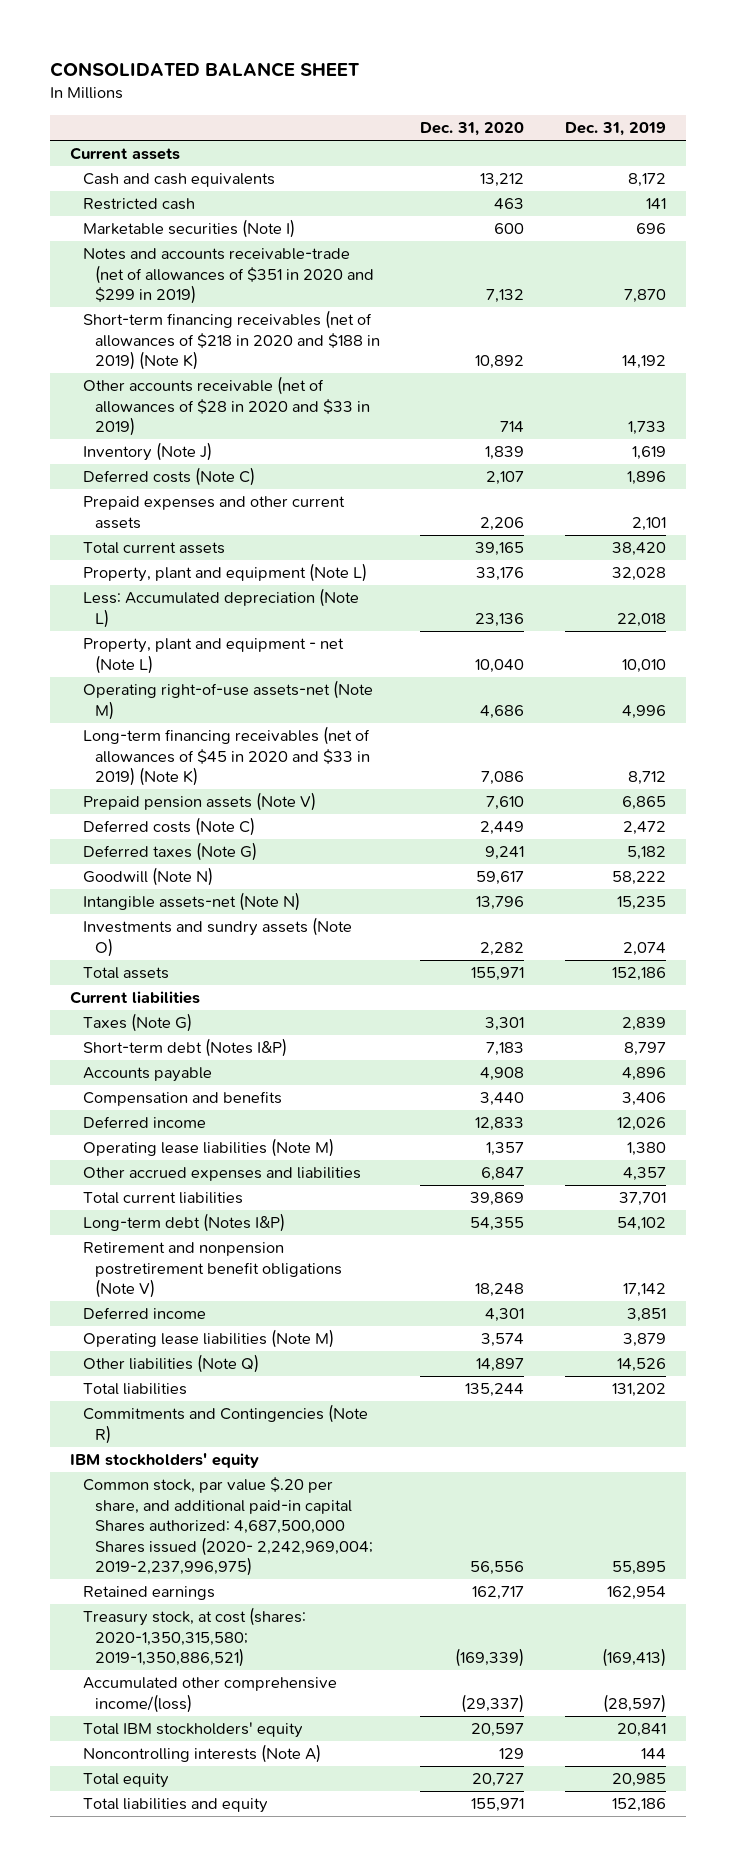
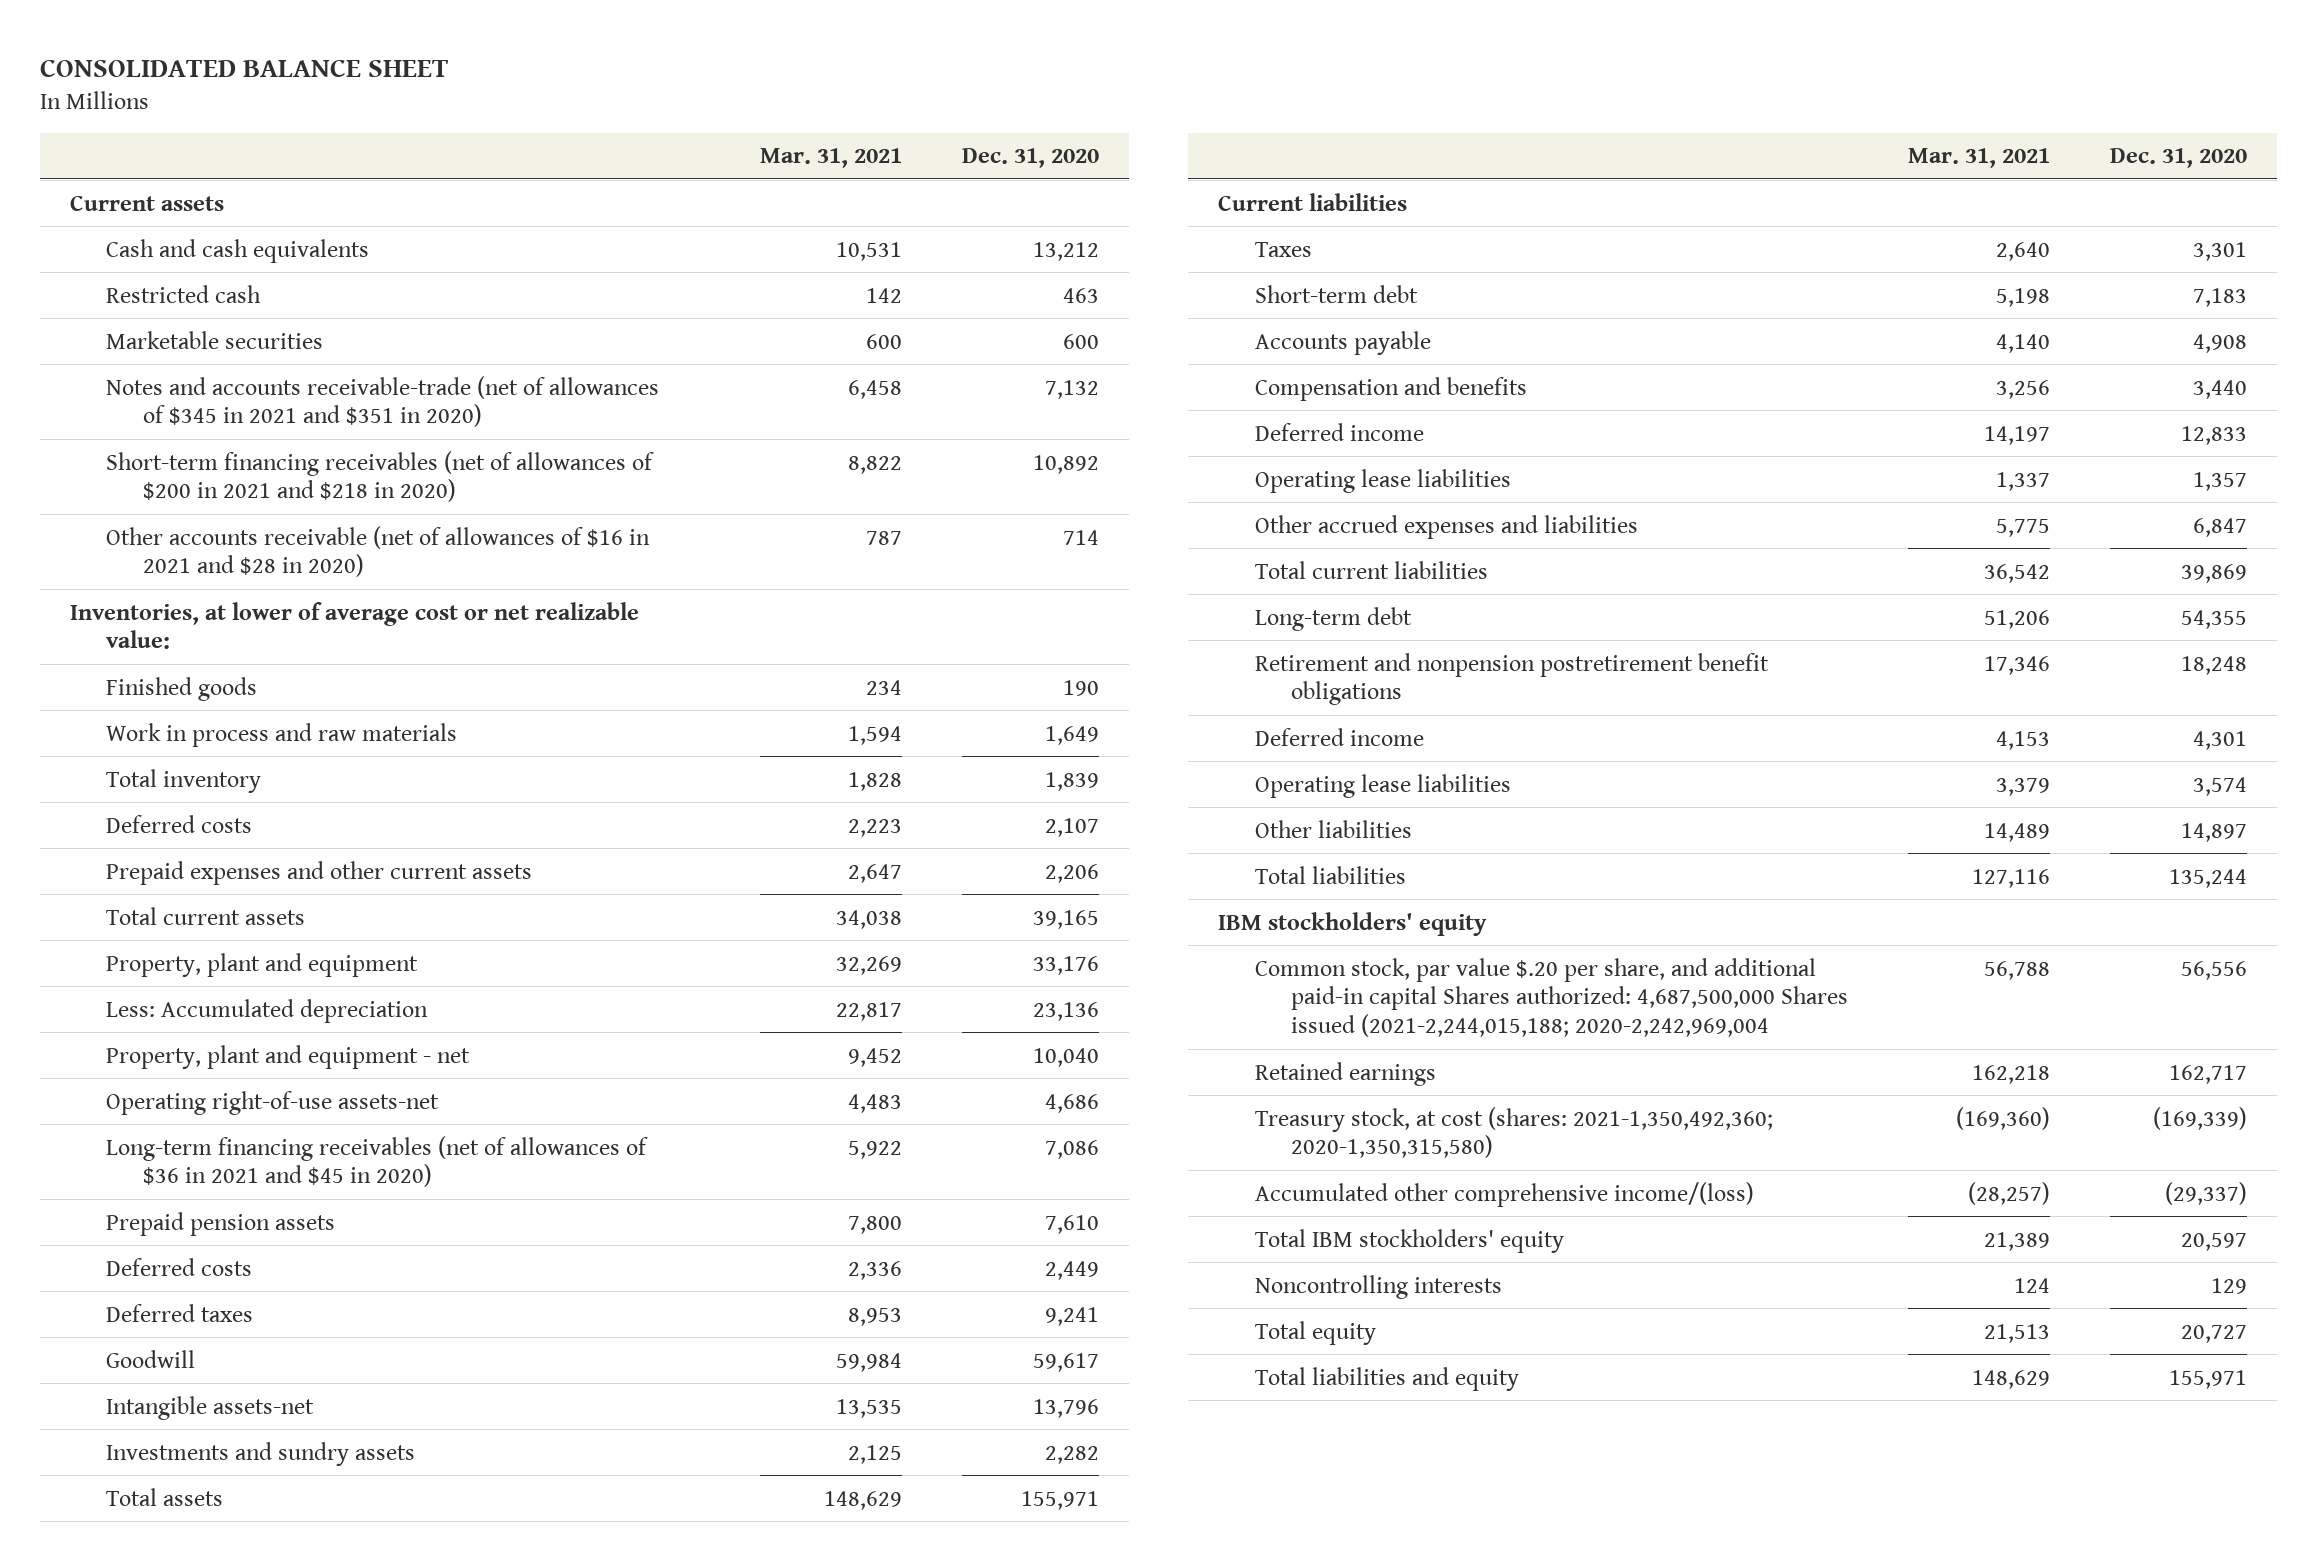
[564,122,666,137] Dec. 31, 2019 -> none
none -> [759,148,902,169] Mar. 31, 2021
[82,219,295,239] Marketable securities (Note I) -> [106,330,324,349] Marketable securities
[82,248,374,305] Notes and accounts receivable-trade (net of allowances of $351 in 2020 and $299 in 2019) -> [106,375,660,428] Notes and accounts receivable-trade (net of allowances of $345 in 2021 and $351 in 2020)
[82,310,380,371] Short-term financing receivables (net of allowances of $218 in 2020 and $188 in 2019) (Note K) -> [106,450,655,503] Short-term financing receivables (net of allowances of $200 in 2021 and $218 in 2020)
[82,376,370,437] Other accounts receivable (net of allowances of $28 in 2020 and $33 in 2019) -> [106,525,651,578] Other accounts receivable (net of allowances of $16 in 2021 and $28 in 2020)
none -> [70,601,640,650] Inventories, at lower of average cost or net realizable value:
none -> [106,676,258,701] Finished goods
none -> [106,722,458,747] Work in process and raw materials
[82,442,212,462] Inventory (Note J) -> [106,768,262,793] Total inventory
[82,467,255,487] Deferred costs (Note C) -> [106,814,253,833] Deferred costs
[82,563,367,583] Property, plant and equipment (Note L) -> [106,952,419,977] Property, plant and equipment
[82,588,359,628] Less: Accumulated depreciation (Note L) -> [106,998,429,1023] Less: Accumulated depreciation
[82,638,344,674] Property, plant and equipment - net (Note L) -> [106,1044,471,1069] Property, plant and equipment - net
[82,680,373,720] Operating right-of-use assets-net (Note M) -> [106,1090,440,1115] Operating right-of-use assets-net
[82,726,370,787] Long-term financing receivables (net of allowances of $45 in 2020 and $33 in 2019) (Note K) -> [106,1135,649,1188] Long-term financing receivables (net of allowances of $36 in 2021 and $45 in 2020)
[82,792,316,812] Prepaid pension assets (Note V) -> [106,1211,336,1236] Prepaid pension assets
[82,817,255,837] Deferred costs (Note C) -> [106,1257,253,1276] Deferred costs
[82,842,257,862] Deferred taxes (Note G) -> [106,1303,254,1322] Deferred taxes
[82,867,213,887] Goodwill (Note N) -> [106,1349,196,1368] Goodwill
[82,892,300,912] Intangible assets-net (Note N) -> [106,1395,315,1420] Intangible assets-net
[82,917,352,957] Investments and sundry assets (Note O) -> [106,1441,416,1466] Investments and sundry assets
[82,1013,192,1033] Taxes (Note G) -> [1254,241,1312,257] Taxes
[82,1038,287,1058] Short-term debt (Notes I&P) -> [1254,284,1418,303] Short-term debt
[82,1138,334,1158] Operating lease liabilities (Note M) -> [1254,468,1511,493] Operating lease liabilities
[82,1213,285,1233] Long-term debt (Notes I&P) -> [1254,606,1412,631] Long-term debt
[82,1242,342,1299] Retirement and nonpension postretirement benefit obligations (Note V) -> [1254,652,1769,706] Retirement and nonpension postretirement benefit obligations
[82,1329,334,1349] Operating lease liabilities (Note M) -> [1254,773,1511,798] Operating lease liabilities
[82,1354,259,1374] Other liabilities (Note Q) -> [1254,819,1412,838] Other liabilities
[82,1404,368,1444] Commitments and Contingencies (Note R) -> none
[82,1477,373,1576] Common stock, par value $.20 per share, and additional paid-in capital Shares authorized: 4,687,500,000 Shares issued (2020- 2,242,969,004; 2019-2,237,996,975) -> [1254,957,1848,1038] Common stock, par value $.20 per share, and additional paid-in capital Shares authorized: 4,687,500,000 Shares issued (2021-2,244,015,188; 2020-2,242,969,004
[82,1607,306,1668] Treasury stock, at cost (shares: 2020-1,350,315,580; 2019-1,350,886,521) -> [1254,1106,1773,1159] Treasury stock, at cost (shares: 2021-1,350,492,360; 2020-1,350,315,580)
[82,1744,321,1764] Noncontrolling interests (Note A) -> [1254,1274,1502,1299] Noncontrolling interests

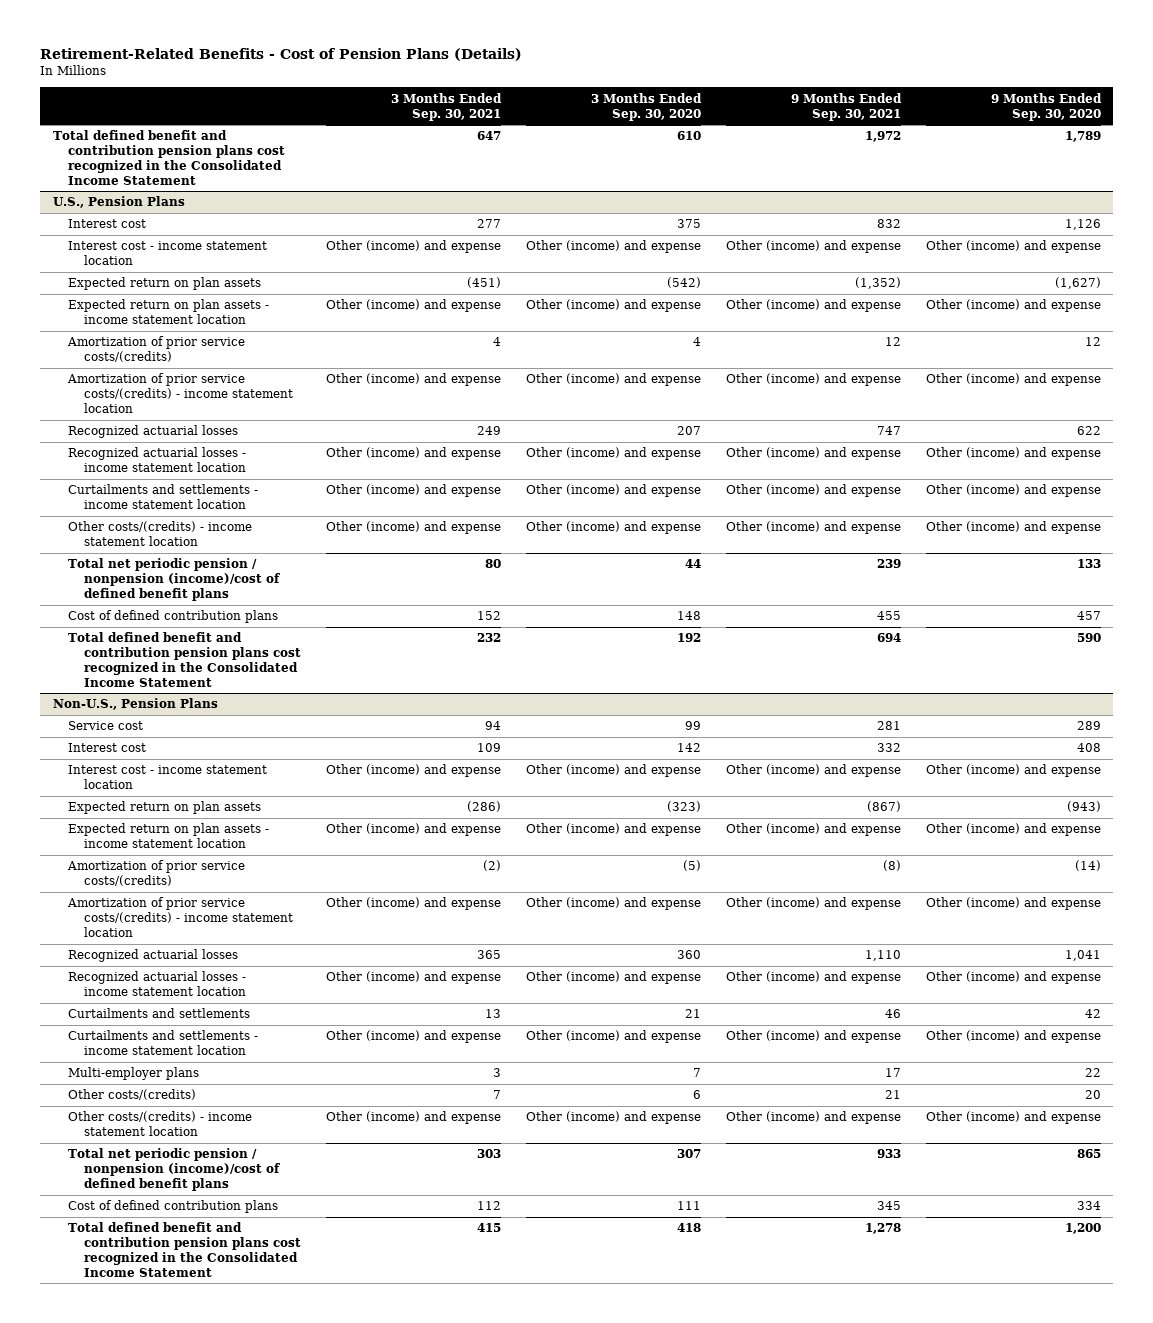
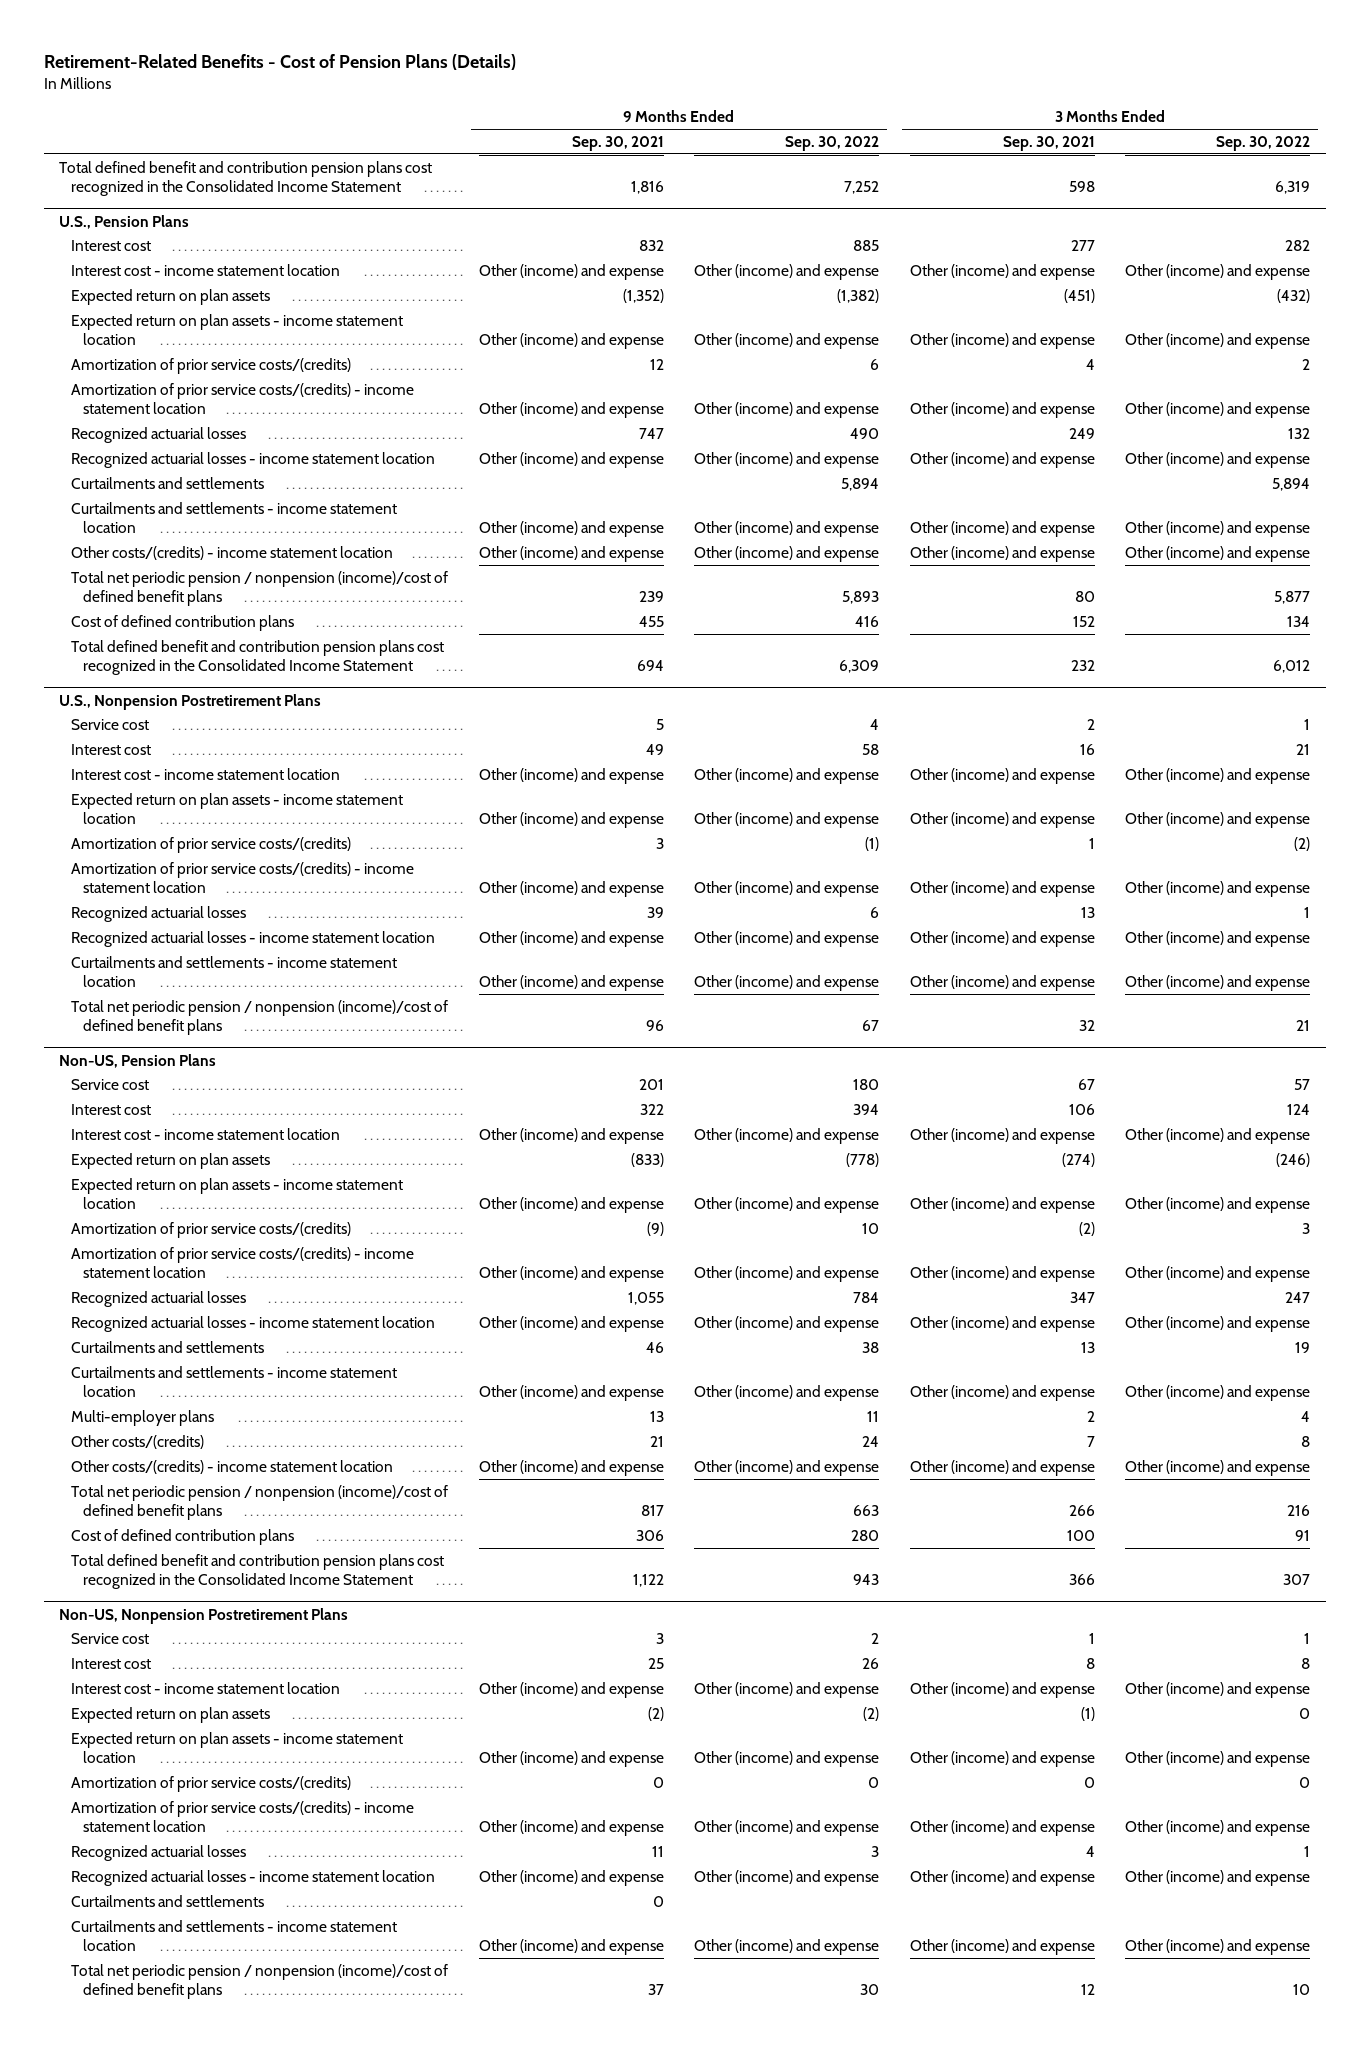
[590,92,702,121] 3 Months Ended Sep. 30, 2020 -> none
[990,92,1102,121] 9 Months Ended Sep. 30, 2020 -> none
none -> [785,136,880,152] Sep. 30, 2022
none -> [1216,136,1311,152] Sep. 30, 2022
[476,131,501,141] 647 -> [1068,181,1095,193] 598
[864,131,901,143] 1,972 -> [630,181,664,195] 1,816
none -> [71,476,265,489] Curtailments and settlements
[52,698,218,711] Non-U.S., Pension Plans -> none
none -> [58,693,321,710] U.S., Nonpension Postretirement Plans
[484,721,501,731] 94 -> [1086,718,1095,730] 2
[876,721,901,731] 281 -> [655,718,664,730] 5
[476,743,501,753] 109 -> [1079,743,1095,755] 16
[876,743,901,753] 332 -> [645,743,664,755] 49
[68,801,262,815] Expected return on plan assets -> none
[482,860,501,872] (2) -> [1088,837,1095,849] 1
[882,860,901,872] (8) -> [655,837,664,849] 3
[476,950,501,960] 365 -> [1080,906,1095,918] 13
[864,950,901,962] 1,110 -> [646,906,664,918] 39
none -> [71,955,398,988] Curtailments and settlements - income statement location
none -> [71,999,449,1036] Total net periodic pension / nonpension (income)/cost of defined benefit plans
none -> [58,1053,216,1068] Non-US, Pension Plans
none -> [71,1078,150,1090] Service cost
none -> [71,1103,152,1115] Interest cost
none -> [71,1127,341,1140] Interest cost - income statement location
none -> [71,1152,271,1169] Expected return on plan assets
none -> [71,1177,404,1210] Expected return on plan assets - income statement location
none -> [71,1221,352,1238] Amortization of prior service costs/(credits)
none -> [71,1246,415,1279] Amortization of prior service costs/(credits) - income statement location
none -> [71,1290,247,1307] Recognized actuarial losses
none -> [71,1315,436,1332] Recognized actuarial losses - income statement location
[492,1068,501,1078] 3 -> [1086,1410,1095,1422] 2
[884,1068,901,1078] 17 -> [649,1410,664,1422] 13
[476,1149,501,1159] 303 -> [1068,1505,1095,1517] 266
[876,1149,901,1159] 933 -> [640,1505,664,1517] 817
[476,1201,501,1211] 112 -> [1066,1529,1095,1541] 100
[876,1201,901,1211] 345 -> [635,1529,664,1541] 306
[476,1223,501,1233] 415 -> [1068,1574,1095,1586] 366
[864,1223,901,1235] 1,278 -> [632,1574,664,1588] 1,122
none -> [58,1607,348,1624] Non-US, Nonpension Postretirement Plans
none -> [71,1632,150,1644] Service cost
none -> [71,1657,152,1669] Interest cost
none -> [71,1681,341,1694] Interest cost - income statement location
none -> [71,1706,271,1723] Expected return on plan assets
none -> [71,1731,404,1764] Expected return on plan assets - income statement location
none -> [71,1775,352,1792] Amortization of prior service costs/(credits)
none -> [71,1800,415,1833] Amortization of prior service costs/(credits) - income statement location
none -> [71,1844,247,1861] Recognized actuarial losses
none -> [71,1869,436,1886] Recognized actuarial losses - income statement location
none -> [71,1894,265,1907] Curtailments and settlements
none -> [71,1919,398,1952] Curtailments and settlements - income statement location
none -> [71,1963,449,2000] Total net periodic pension / nonpension (income)/cost of defined benefit plans

